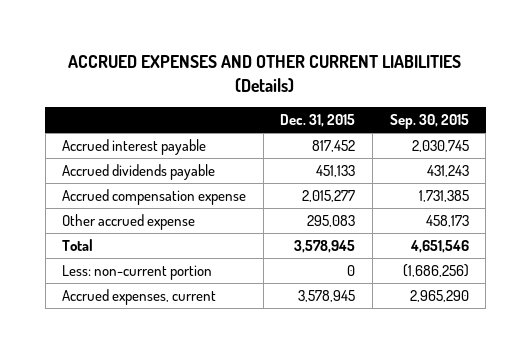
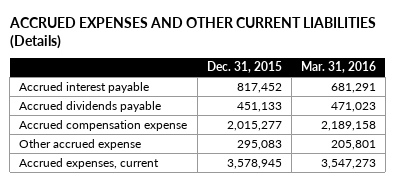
[389,114,469,130] Sep. 30, 2015 -> none
none -> [300,61,376,74] Mar. 31, 2016
[62,239,94,252] Total -> none
[62,265,213,281] Less: non-current portion -> none

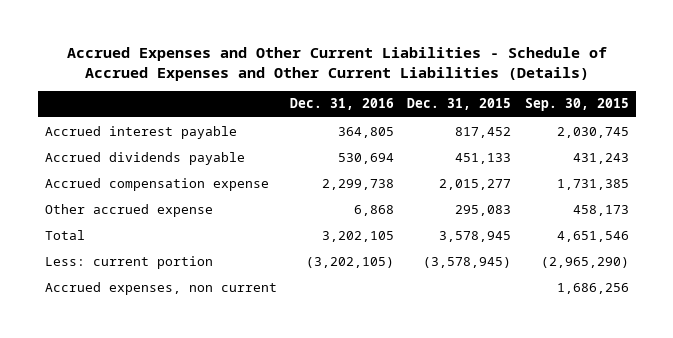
[8,16,376,49] ACCRUED EXPENSES AND OTHER CURRENT LIABILITIES (Details) -> [66,46,607,81] Accrued Expenses and Other Current Liabilities - Schedule of Accrued Expenses and Other Current Liabilities (Details)
[300,61,376,74] Mar. 31, 2016 -> none
none -> [289,98,394,111] Dec. 31, 2016
none -> [524,98,629,112] Sep. 30, 2015
none -> [44,229,85,240] Total
[19,157,160,169] Accrued expenses, current -> [44,255,213,269] Less: current portion
[226,158,282,169] 3,578,945 -> [423,256,512,268] (3,578,945)
none -> [44,281,277,295] Accrued expenses, non current

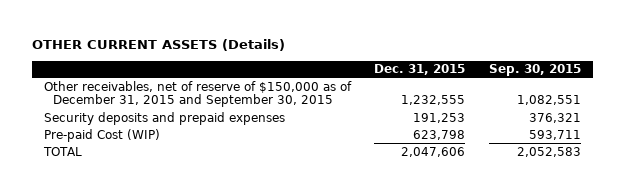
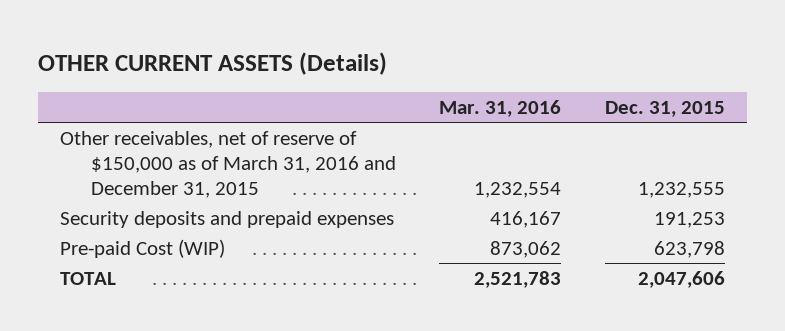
[488,64,581,77] Sep. 30, 2015 -> none
none -> [439,99,562,117] Mar. 31, 2016
[43,80,352,108] Other receivables, net of reserve of $150,000 as of December 31, 2015 and September 30, 2015 -> [59,131,396,198] Other receivables, net of reserve of $150,000 as of March 31, 2016 and December 31, 2015

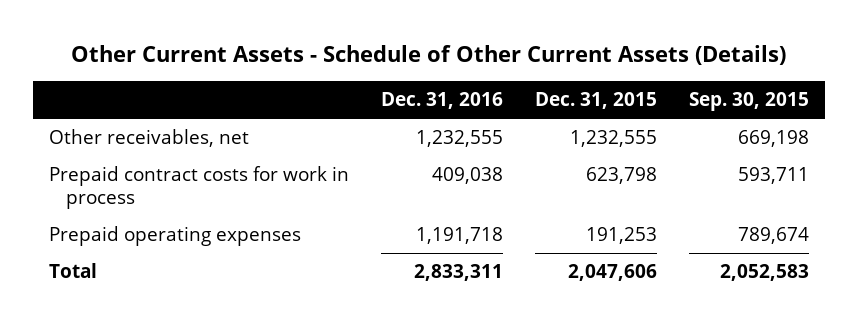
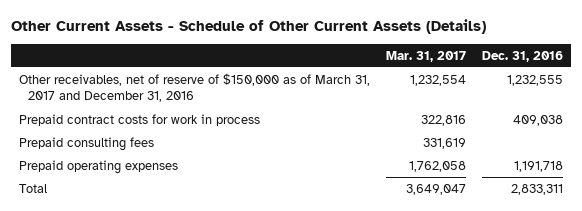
[535,92,658,110] Dec. 31, 2015 -> none
[689,92,810,112] Sep. 30, 2015 -> none
none -> [386,50,467,62] Mar. 31, 2017
[49,129,250,148] Other receivables, net -> [19,72,371,103] Other receivables, net of reserve of $150,000 as of March 31, 2017 and December 31, 2016
none -> [19,136,155,151] Prepaid consulting fees

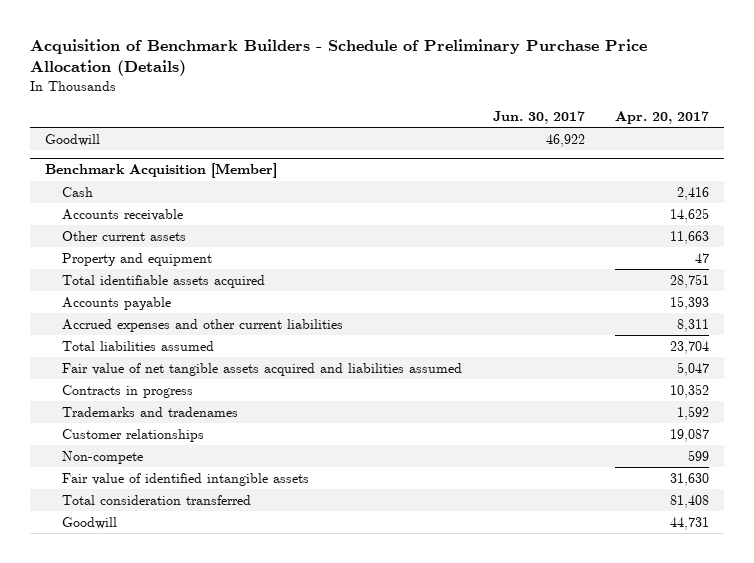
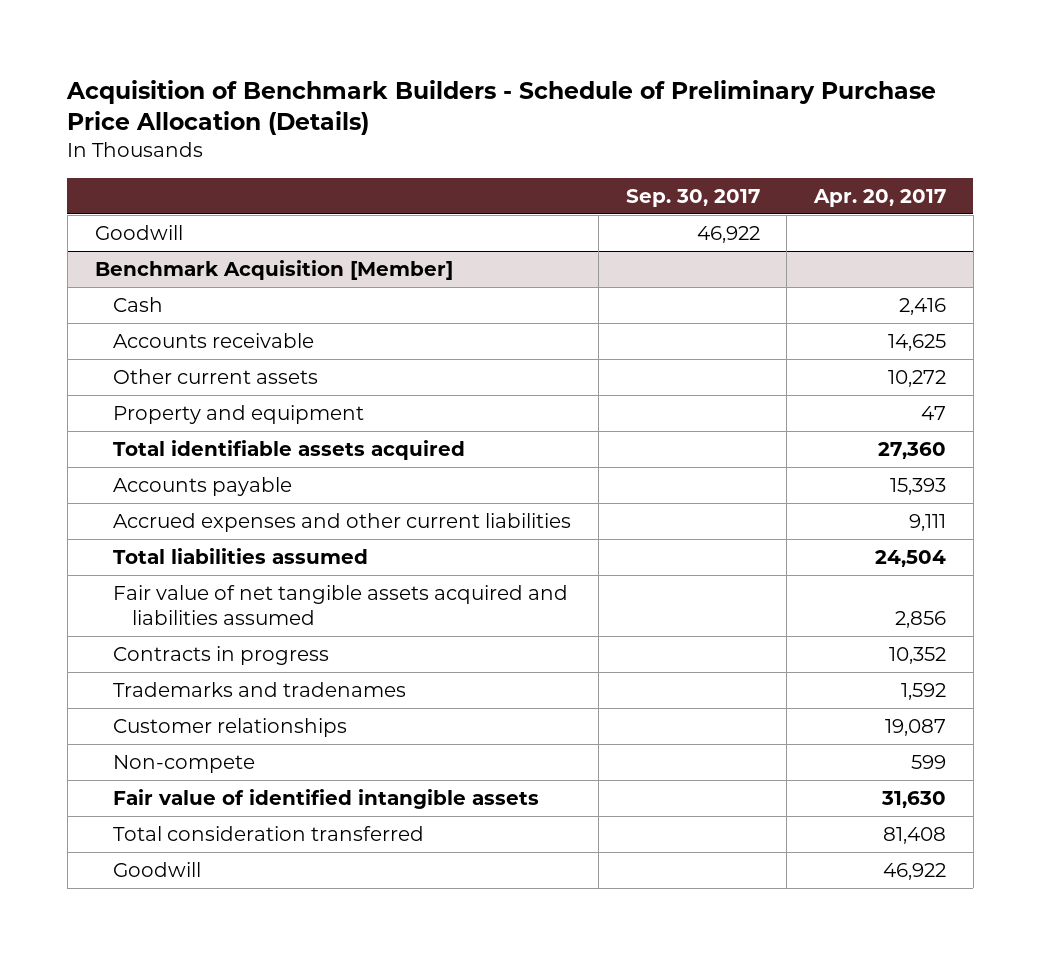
[492,110,585,124] Jun. 30, 2017 -> none
none -> [625,188,760,207] Sep. 30, 2017
[670,230,710,244] 11,663 -> [888,370,947,388] 10,272
[670,273,710,288] 28,751 -> [878,442,947,460] 27,360
[677,318,710,332] 8,311 -> [909,514,947,532] 9,111
[670,340,710,354] 23,704 -> [875,550,947,568] 24,504
[677,361,710,376] 5,047 -> [895,611,947,629] 2,856
[670,516,710,530] 44,731 -> [883,863,947,881] 46,922

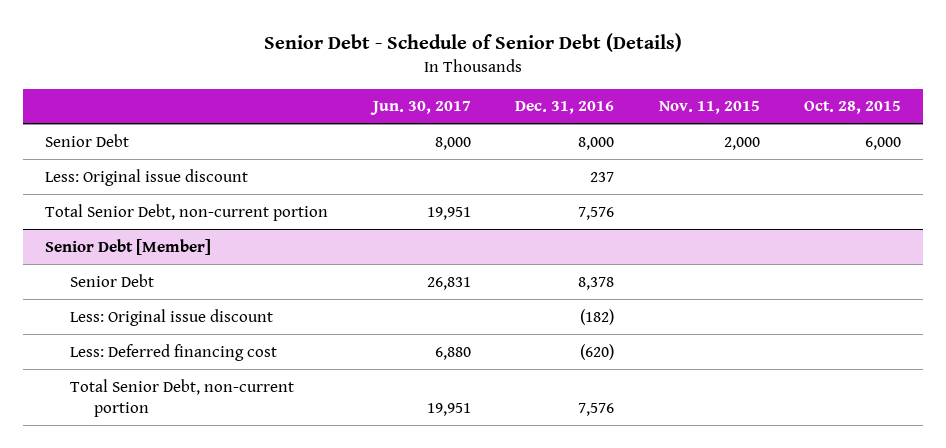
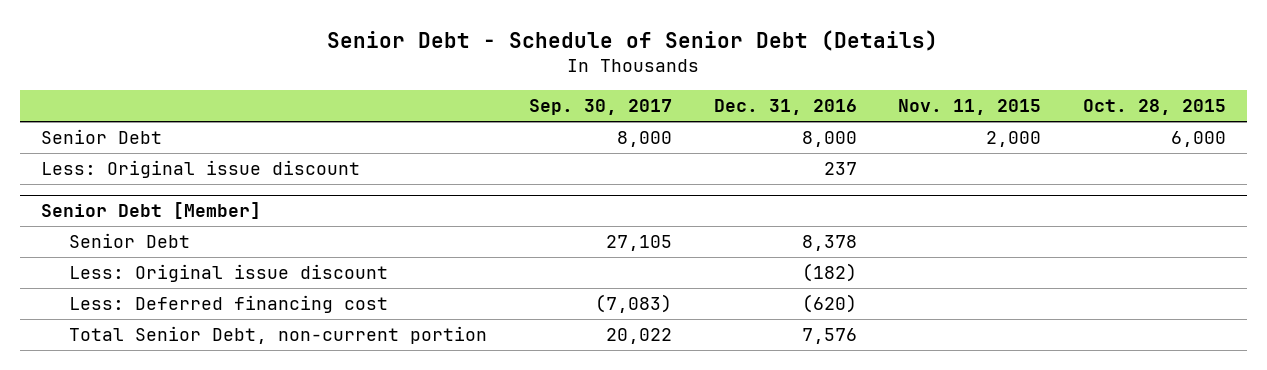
[369,101,471,116] Jun. 30, 2017 -> none
none -> [528,99,672,116] Sep. 30, 2017
[44,203,328,221] Total Senior Debt, non-current portion -> none

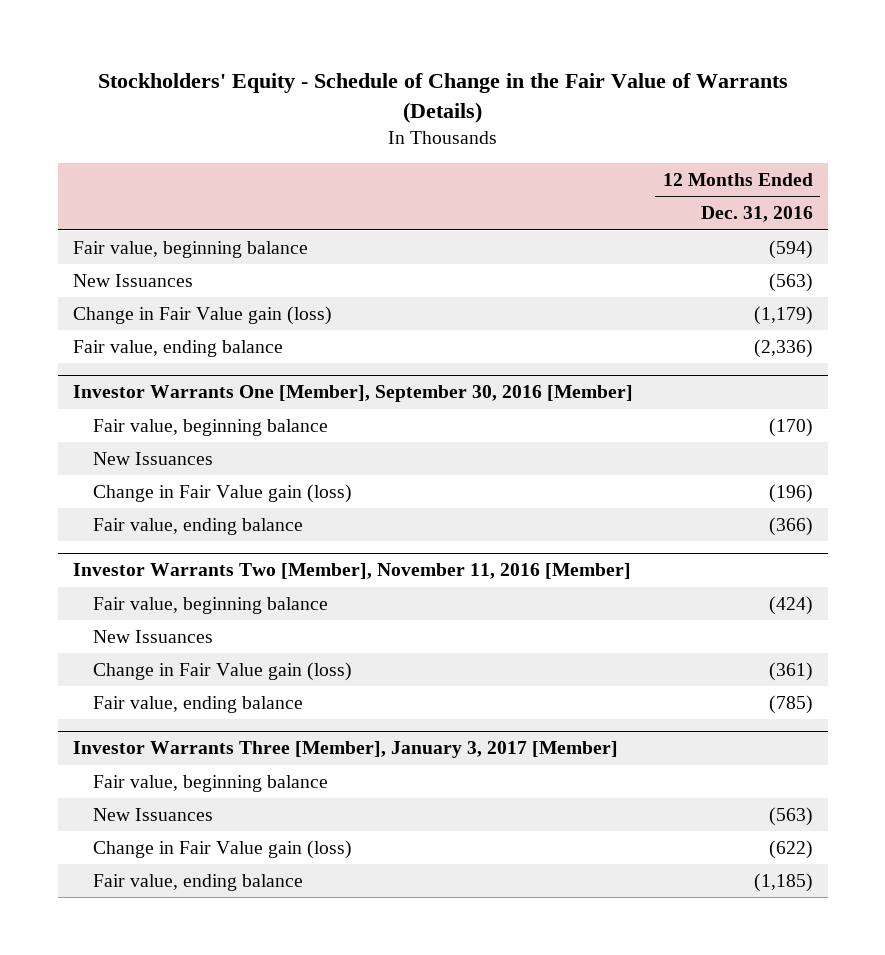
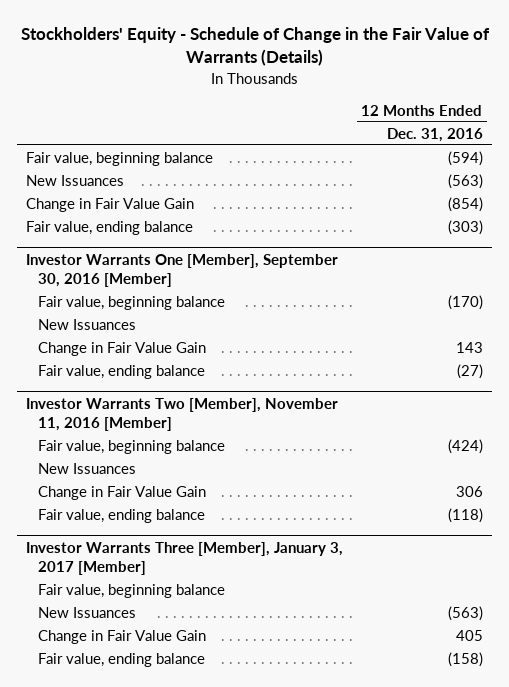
[72,305,332,325] Change in Fair Value gain (loss) -> [26,197,195,212] Change in Fair Value Gain
[753,305,813,325] (1,179) -> [447,196,483,212] (854)
[753,338,813,358] (2,336) -> [447,219,483,235] (303)
[92,483,352,503] Change in Fair Value gain (loss) -> [38,341,207,356] Change in Fair Value Gain
[768,483,813,503] (196) -> [455,341,483,353] 143
[768,516,813,536] (366) -> [456,363,483,379] (27)
[92,661,352,681] Change in Fair Value gain (loss) -> [38,485,207,500] Change in Fair Value Gain
[768,661,813,681] (361) -> [455,485,483,497] 306
[768,694,813,714] (785) -> [447,507,483,523] (118)
[92,839,352,859] Change in Fair Value gain (loss) -> [38,629,207,644] Change in Fair Value Gain
[768,839,813,859] (622) -> [455,629,483,641] 405
[753,872,813,892] (1,185) -> [447,651,483,667] (158)

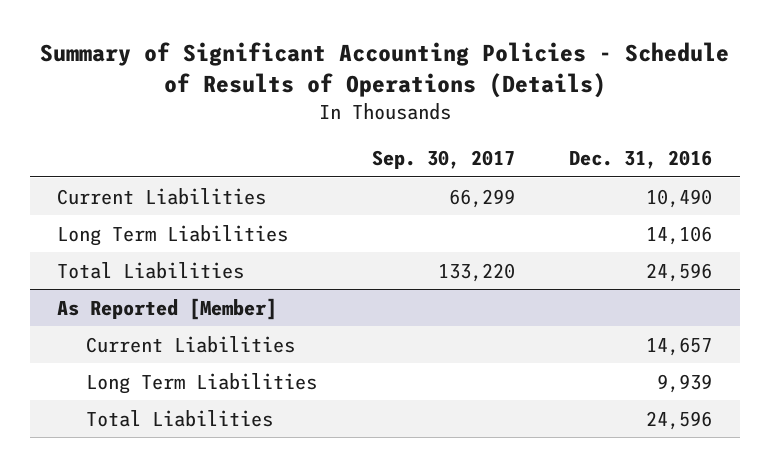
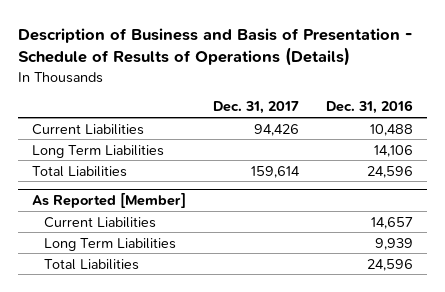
[39,41,729,99] Summary of Significant Accounting Policies - Schedule of Results of Operations (Details) -> [18,28,413,67] Description of Business and Basis of Presentation - Schedule of Results of Operations (Details)
[371,150,515,170] Sep. 30, 2017 -> none
none -> [212,101,299,115] Dec. 31, 2017
[646,188,713,208] 10,490 -> [370,123,414,136] 10,488

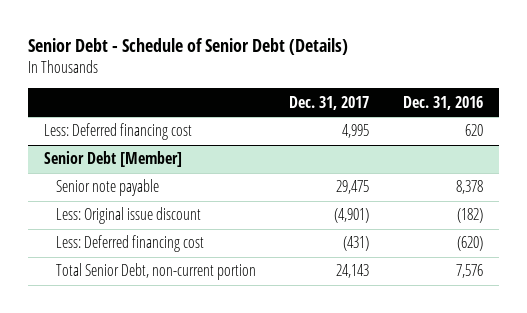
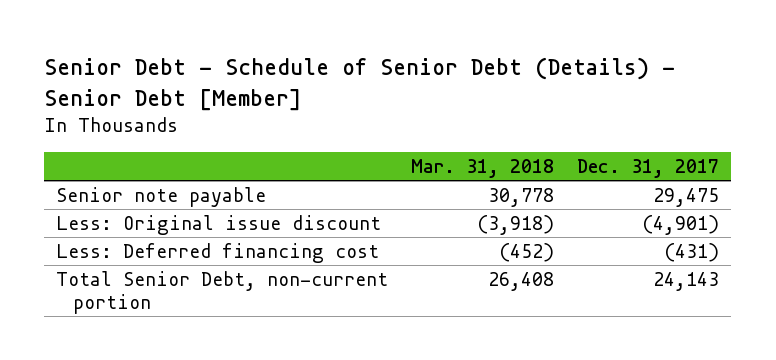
[27,37,348,55] Senior Debt - Schedule of Senior Debt (Details) -> [44,57,676,111] Senior Debt - Schedule of Senior Debt (Details) - Senior Debt [Member]
[402,95,483,110] Dec. 31, 2016 -> none
none -> [411,158,555,178] Mar. 31, 2018
[44,123,193,141] Less: Deferred financing cost -> none
[44,151,183,168] Senior Debt [Member] -> none

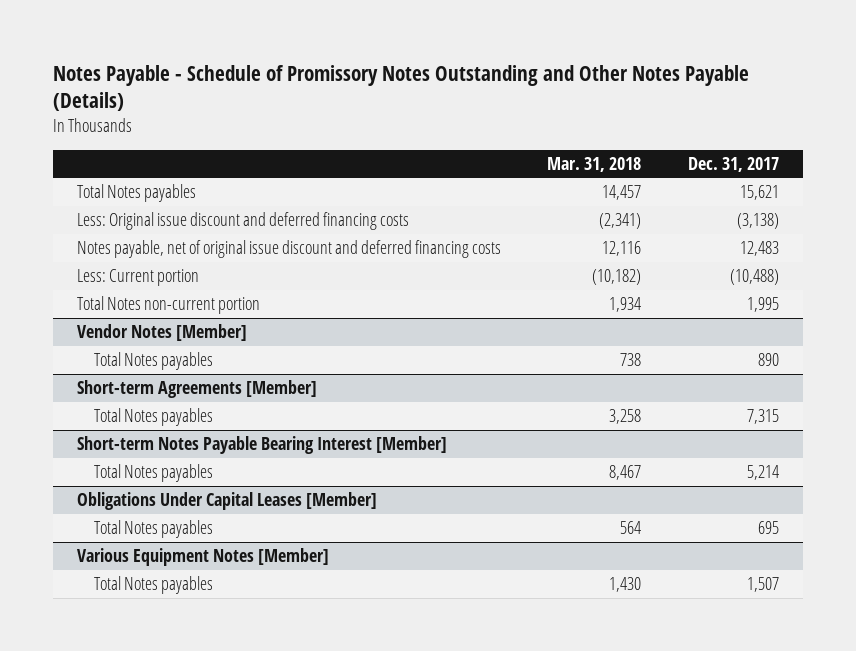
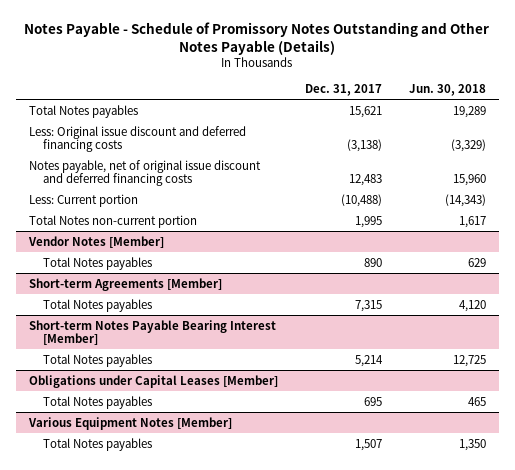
[547,156,642,172] Mar. 31, 2018 -> none
none -> [408,84,486,97] Jun. 30, 2018
[76,492,377,511] Obligations Under Capital Leases [Member] -> [29,374,279,388] Obligations under Capital Leases [Member]

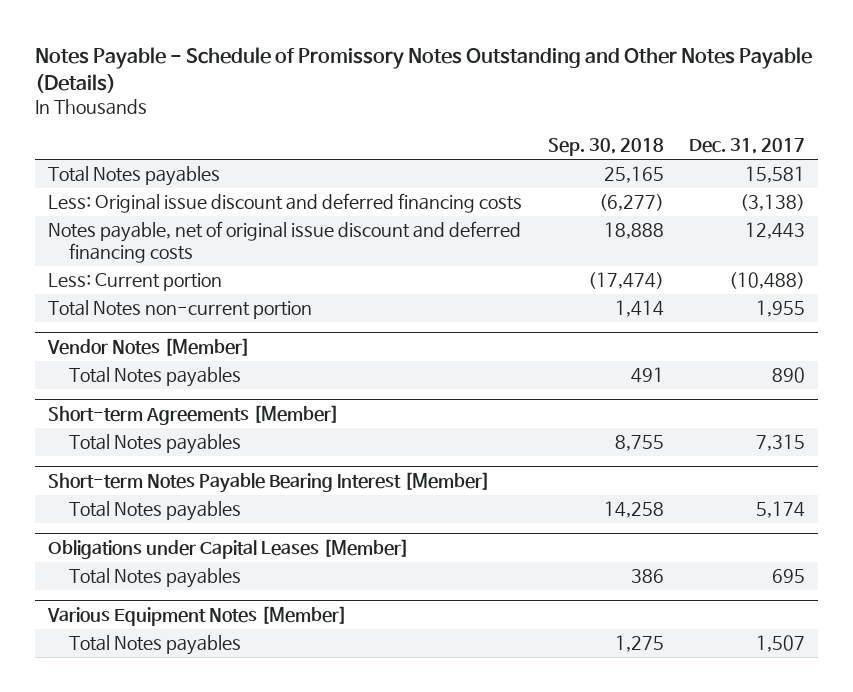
[408,84,486,97] Jun. 30, 2018 -> none
none -> [547,138,664,157] Sep. 30, 2018
[348,105,382,118] 15,621 -> [745,166,806,184] 15,581
[348,174,382,187] 12,483 -> [745,222,806,240] 12,443
[354,215,382,228] 1,995 -> [756,300,806,318] 1,955
[354,354,383,367] 5,214 -> [756,501,806,519] 5,174

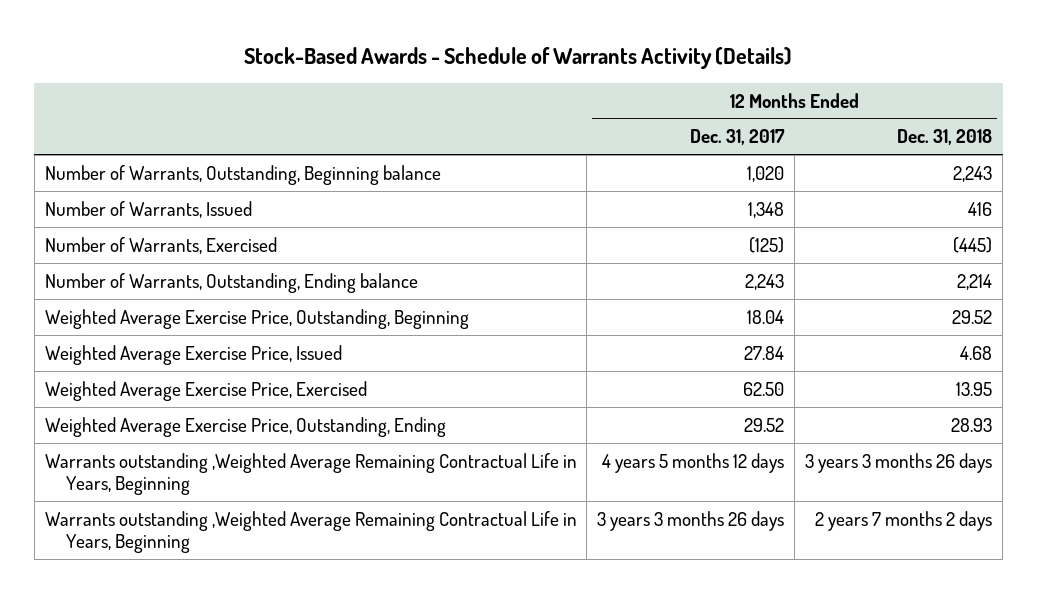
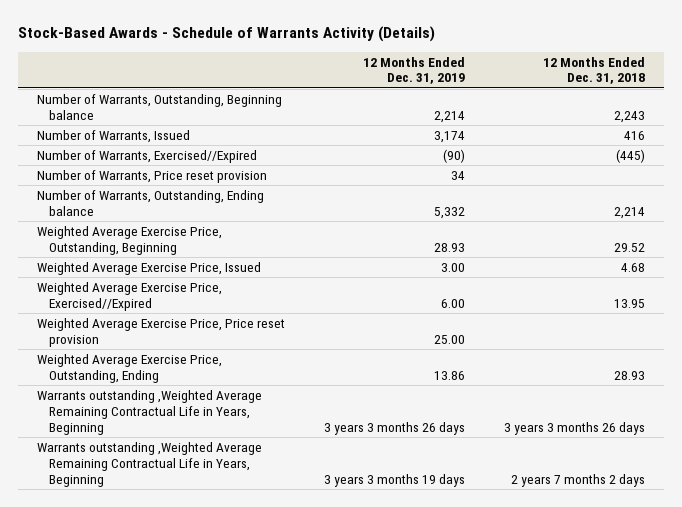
[690,129,786,146] Dec. 31, 2017 -> none
none -> [363,56,466,85] 12 Months Ended Dec. 31, 2019
[44,236,277,254] Number of Warrants, Exercised -> [37,149,258,163] Number of Warrants, Exercised//Expired
none -> [37,169,268,183] Number of Warrants, Price reset provision
[44,380,367,401] Weighted Average Exercise Price, Exercised -> [37,281,223,311] Weighted Average Exercise Price, Exercised//Expired
none -> [37,317,286,347] Weighted Average Exercise Price, Price reset provision

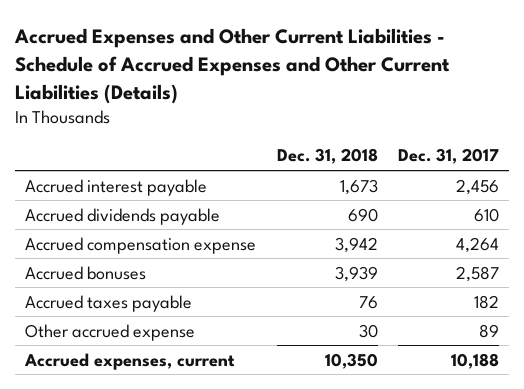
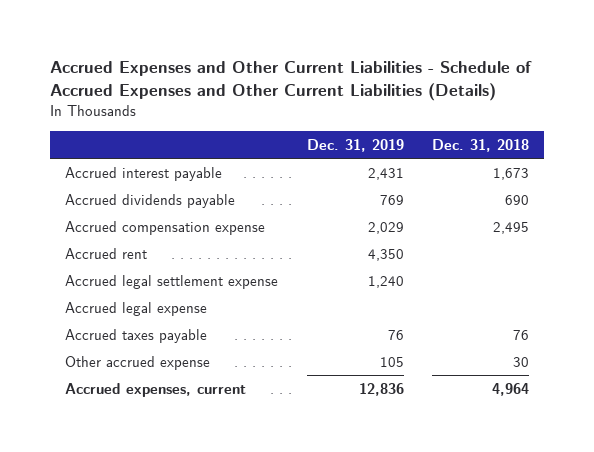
[397,148,499,165] Dec. 31, 2017 -> none
none -> [306,138,404,152] Dec. 31, 2019
[25,265,147,280] Accrued bonuses -> none
[334,236,378,253] 3,942 -> [493,221,530,234] 2,495
none -> [64,247,147,259] Accrued rent
none -> [64,274,278,289] Accrued legal settlement expense
none -> [64,301,207,316] Accrued legal expense
[324,352,378,369] 10,350 -> [492,382,530,396] 4,964

